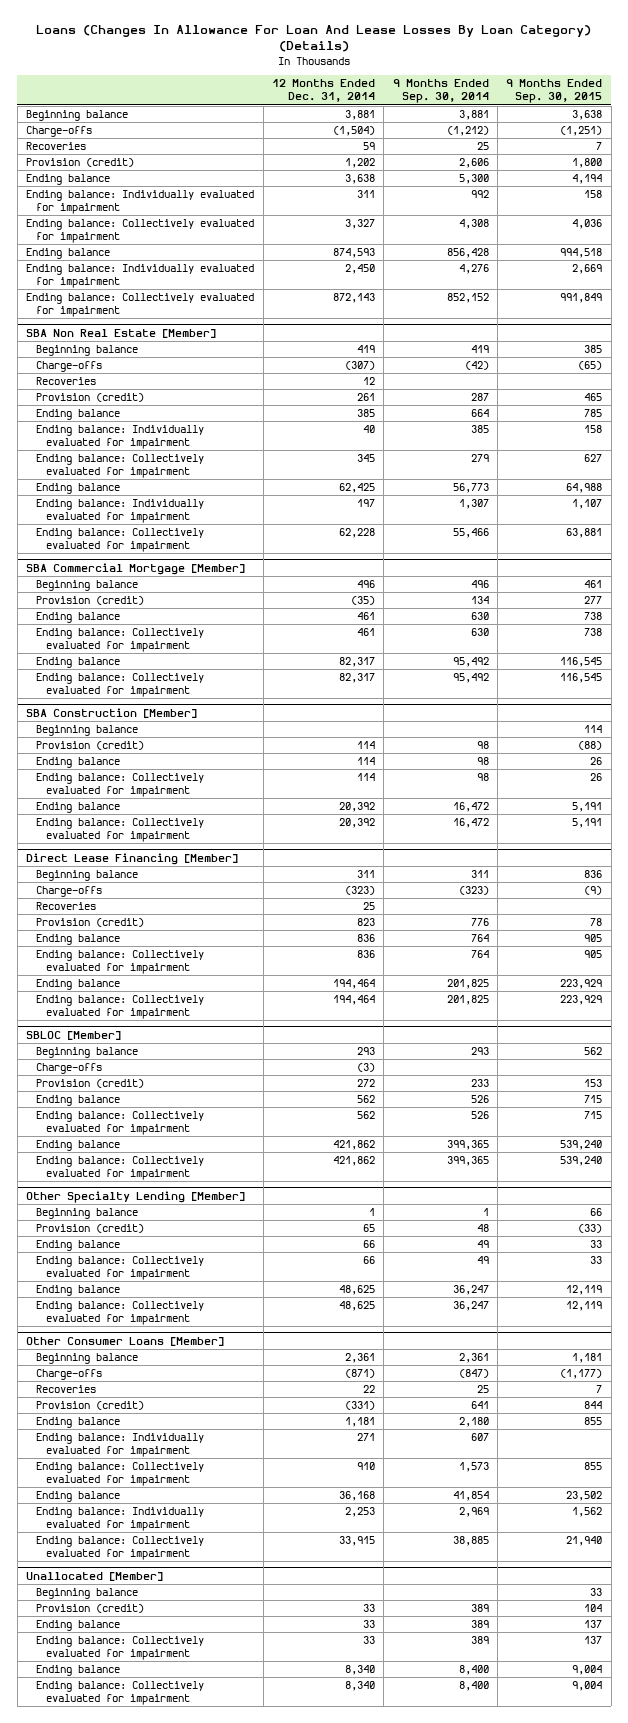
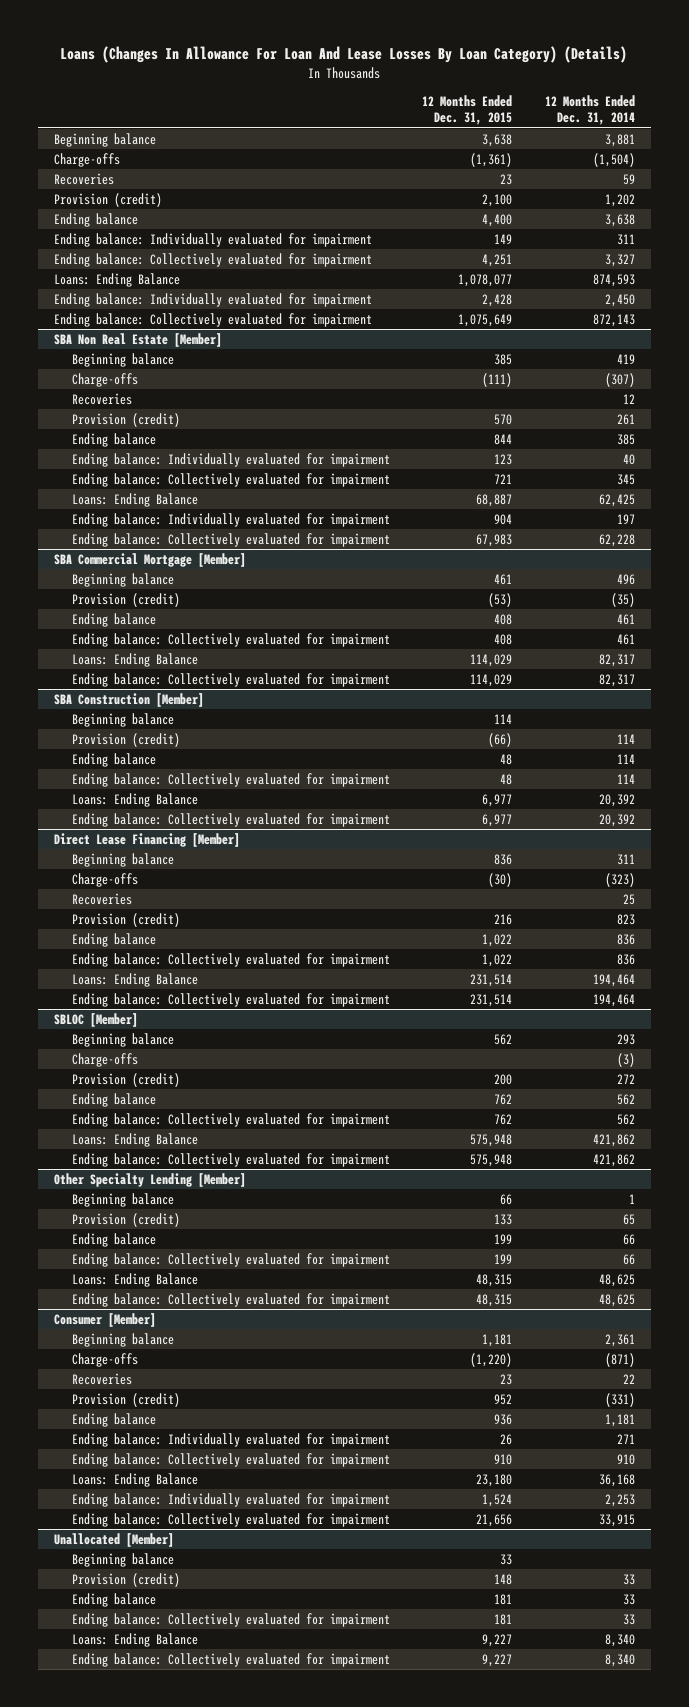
[392,79,489,104] 9 Months Ended Sep. 30, 2014 -> none
[506,79,603,104] 9 Months Ended Sep. 30, 2015 -> none
none -> [422,95,513,126] 12 Months Ended Dec. 31, 2015
[26,248,111,260] Ending balance -> [54,273,181,288] Loans: Ending Balance
[36,483,121,495] Ending balance -> [72,493,199,508] Loans: Ending Balance
[36,657,121,669] Ending balance -> [72,653,199,668] Loans: Ending Balance
[36,802,121,814] Ending balance -> [72,793,199,808] Loans: Ending Balance
[36,979,121,991] Ending balance -> [72,973,199,988] Loans: Ending Balance
[36,1140,121,1152] Ending balance -> [72,1133,199,1148] Loans: Ending Balance
[36,1285,121,1297] Ending balance -> [72,1273,199,1288] Loans: Ending Balance
[26,1336,225,1346] Other Consumer Loans [Member] -> [54,1313,157,1328] Consumer [Member]
[36,1491,121,1503] Ending balance -> [72,1473,199,1488] Loans: Ending Balance
[36,1665,121,1677] Ending balance -> [72,1633,199,1648] Loans: Ending Balance

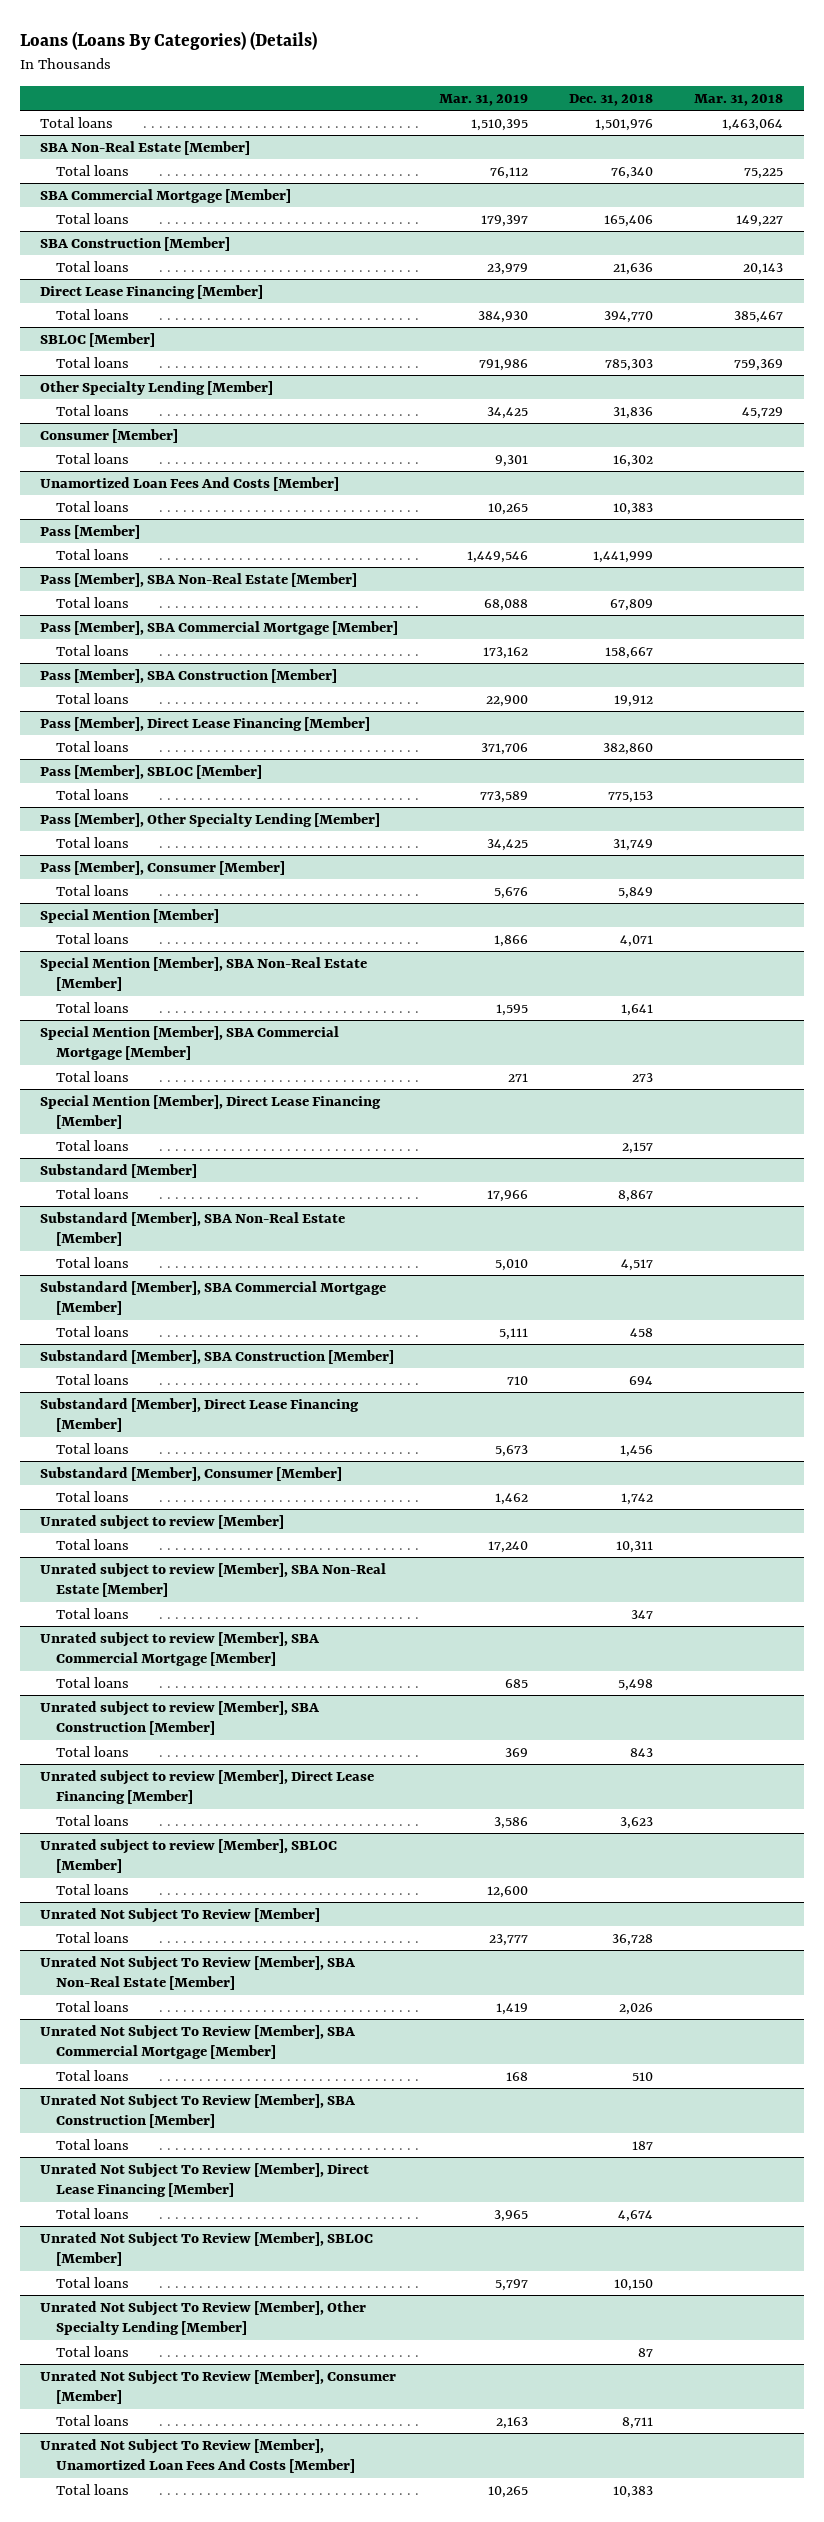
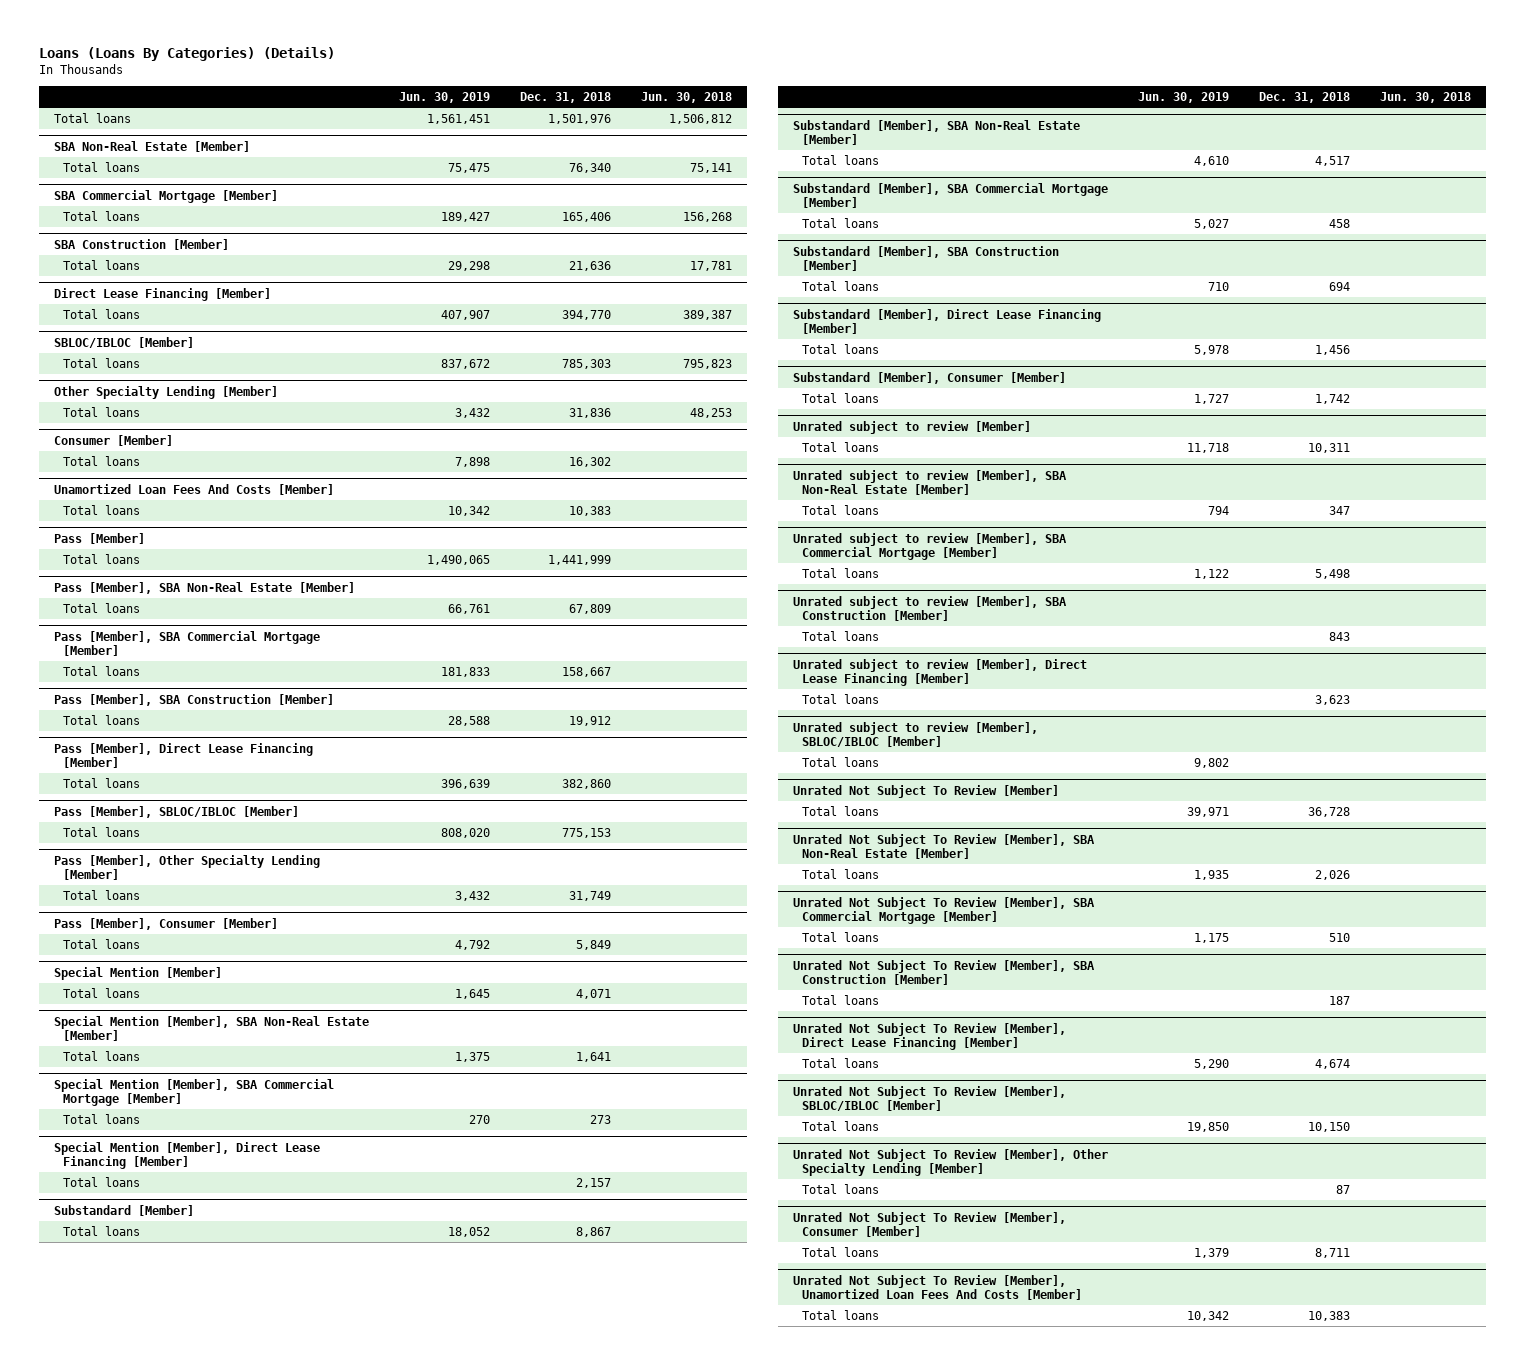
[439,94,529,107] Mar. 31, 2019 -> none
[694,94,784,107] Mar. 31, 2018 -> none
none -> [399,92,491,104] Jun. 30, 2019
none -> [641,92,733,104] Jun. 30, 2018
[40,333,156,348] SBLOC [Member] -> [54,336,195,348] SBLOC/IBLOC [Member]
[40,765,263,780] Pass [Member], SBLOC [Member] -> [54,805,300,818] Pass [Member], SBLOC/IBLOC [Member]
[40,1839,338,1874] Unrated subject to review [Member], SBLOC [Member] -> [792,721,1038,747] Unrated subject to review [Member], SBLOC/IBLOC [Member]
[40,2232,374,2267] Unrated Not Subject To Review [Member], SBLOC [Member] -> [792,1085,1066,1111] Unrated Not Subject To Review [Member], SBLOC/IBLOC [Member]

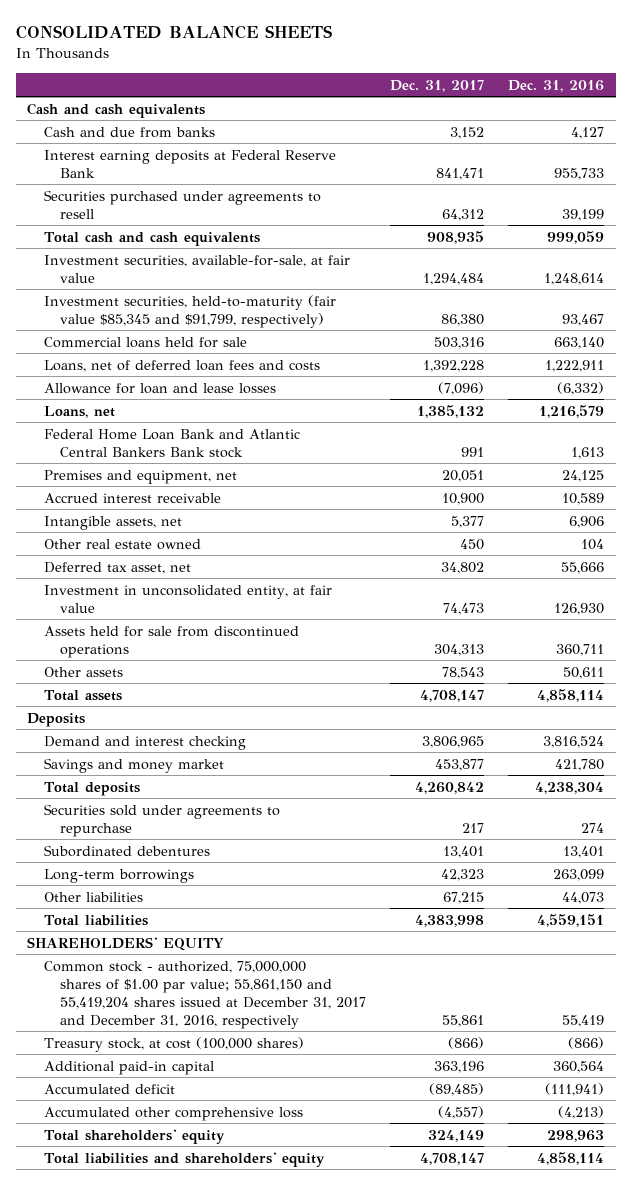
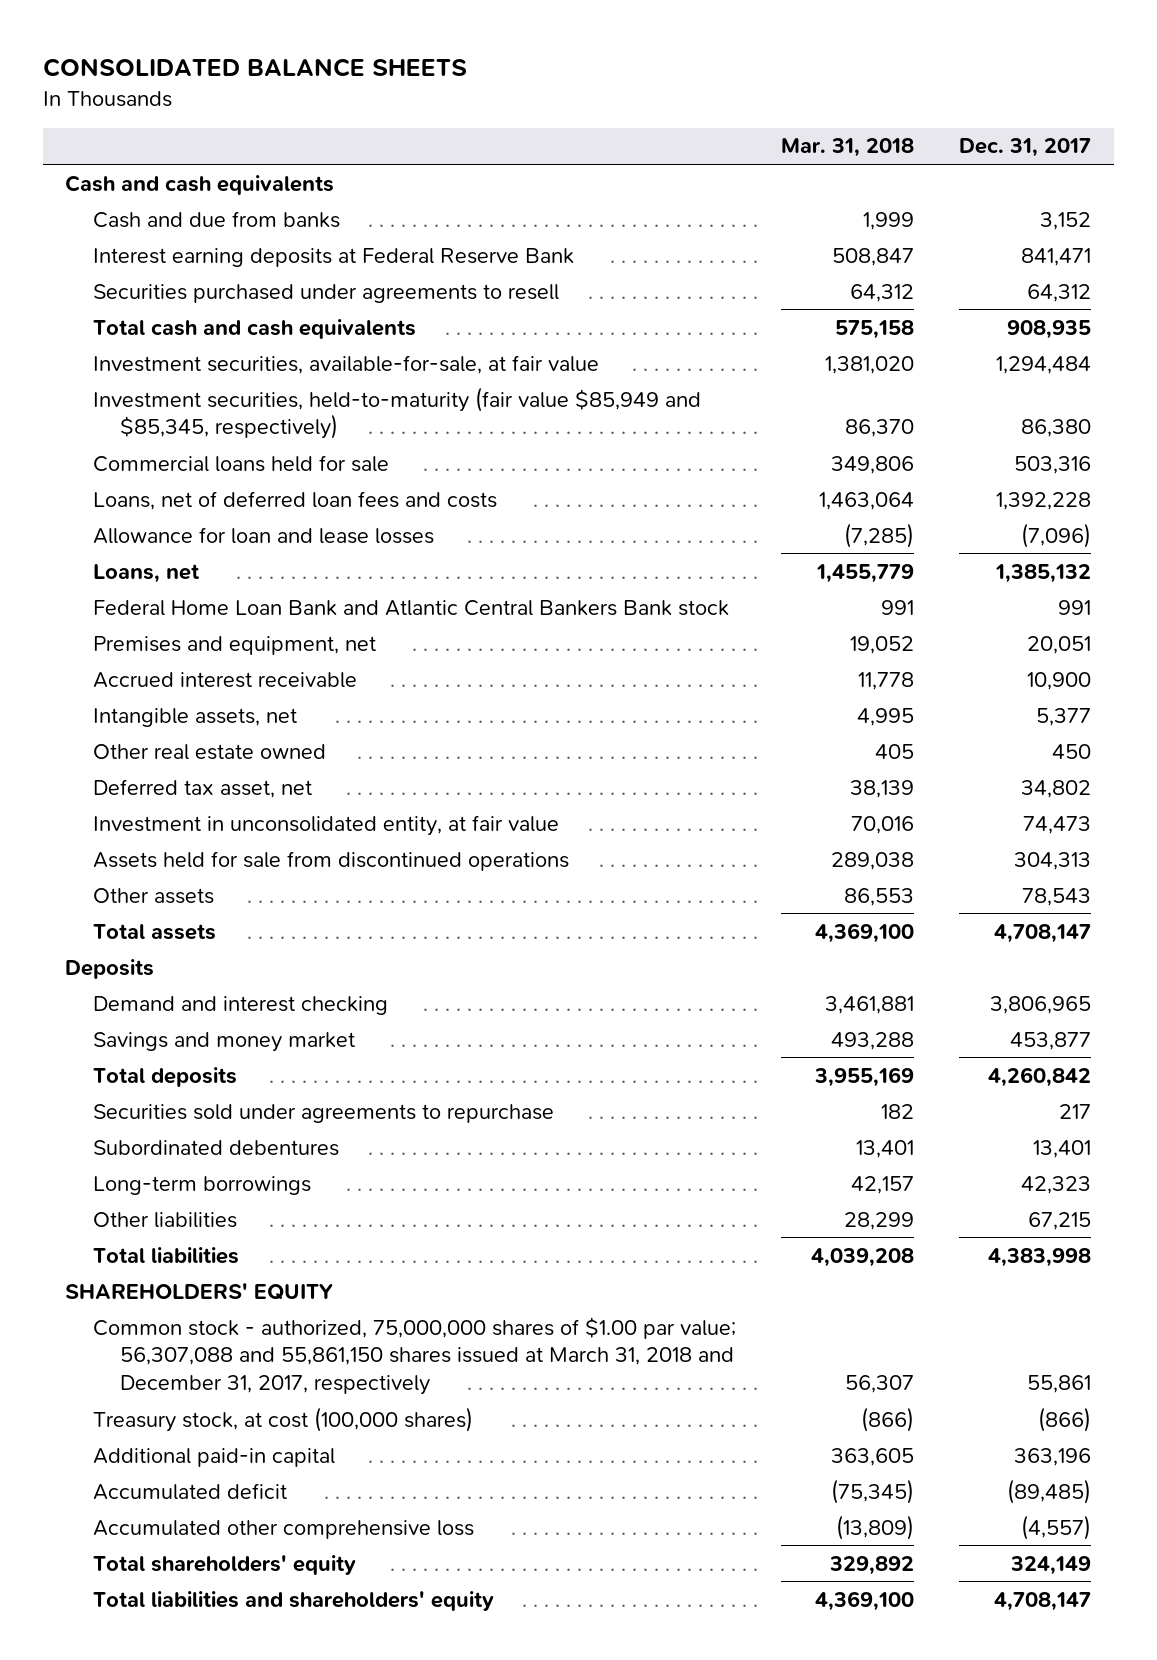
[507,79,604,92] Dec. 31, 2016 -> none
none -> [780,138,914,158] Mar. 31, 2018
[43,294,336,328] Investment securities, held-to-maturity (fair value $85,345 and $91,799, respectively) -> [92,386,701,440] Investment securities, held-to-maturity (fair value $85,949 and $85,345, respectively)
[43,960,367,1029] Common stock - authorized, 75,000,000 shares of $1.00 par value; 55,861,150 and 55,419,204 shares issued at December 31, 2017 and December 31, 2016, respectively -> [92,1316,736,1396] Common stock - authorized, 75,000,000 shares of $1.00 par value; 56,307,088 and 55,861,150 shares issued at March 31, 2018 and December 31, 2017, respectively

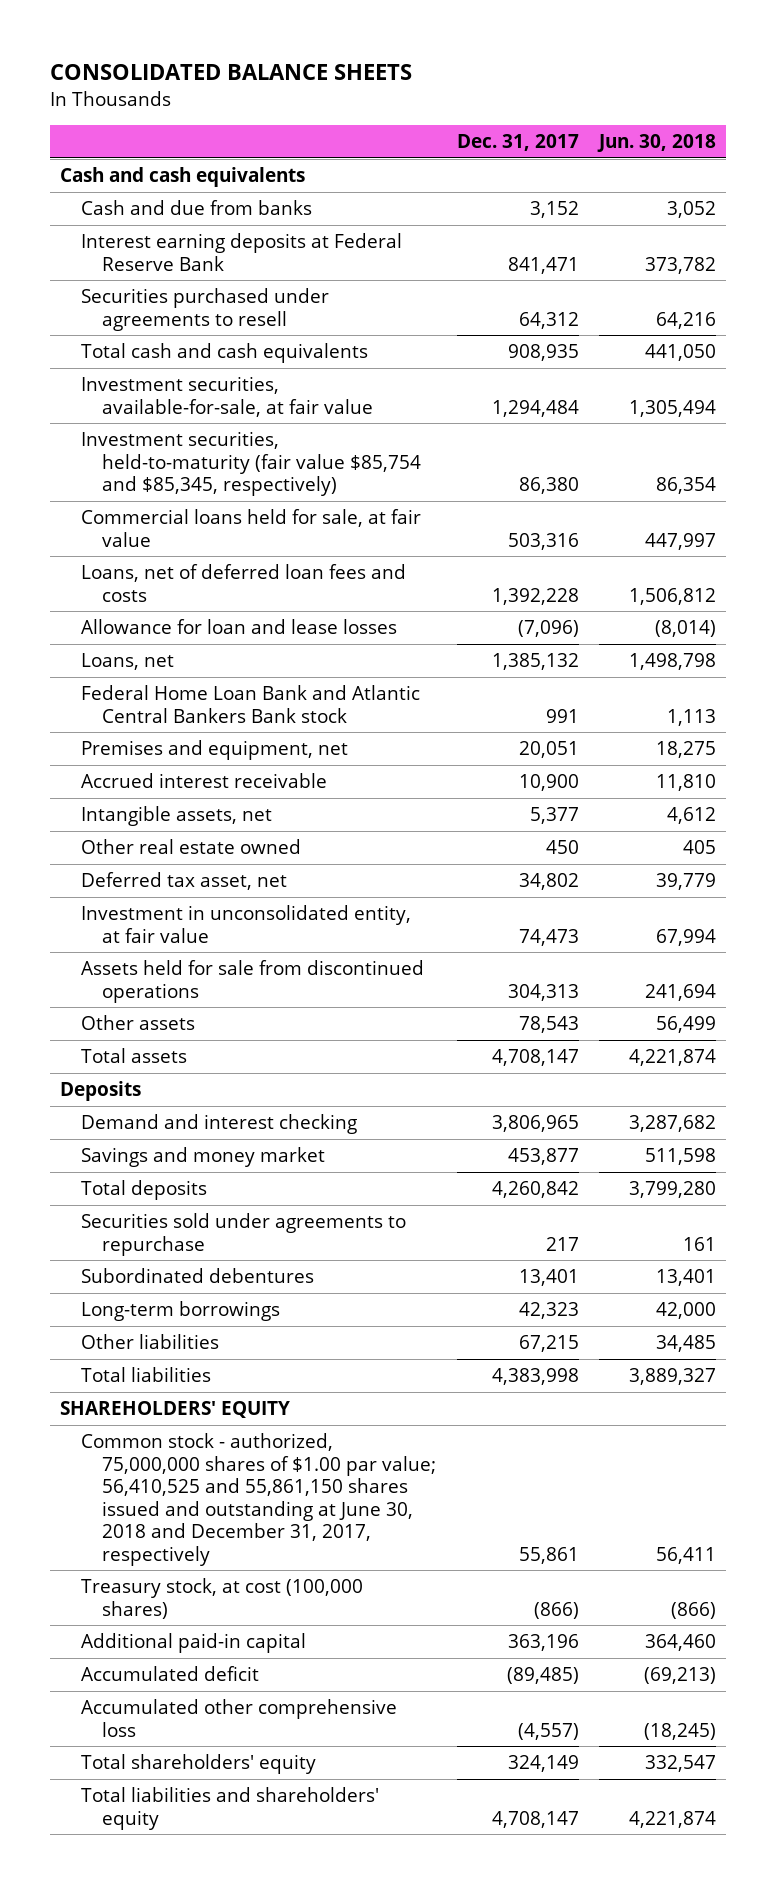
[780,138,914,158] Mar. 31, 2018 -> none
none -> [596,133,716,152] Jun. 30, 2018
[92,386,701,440] Investment securities, held-to-maturity (fair value $85,949 and $85,345, respectively) -> [81,431,422,497] Investment securities, held-to-maturity (fair value $85,754 and $85,345, respectively)
[92,454,389,472] Commercial loans held for sale -> [81,509,422,547] Commercial loans held for sale, at fair value
[92,1316,736,1396] Common stock - authorized, 75,000,000 shares of $1.00 par value; 56,307,088 and 55,861,150 shares issued at March 31, 2018 and December 31, 2017, respectively -> [81,1433,437,1566] Common stock - authorized, 75,000,000 shares of $1.00 par value; 56,410,525 and 55,861,150 shares issued and outstanding at June 30, 2018 and December 31, 2017, respectively

